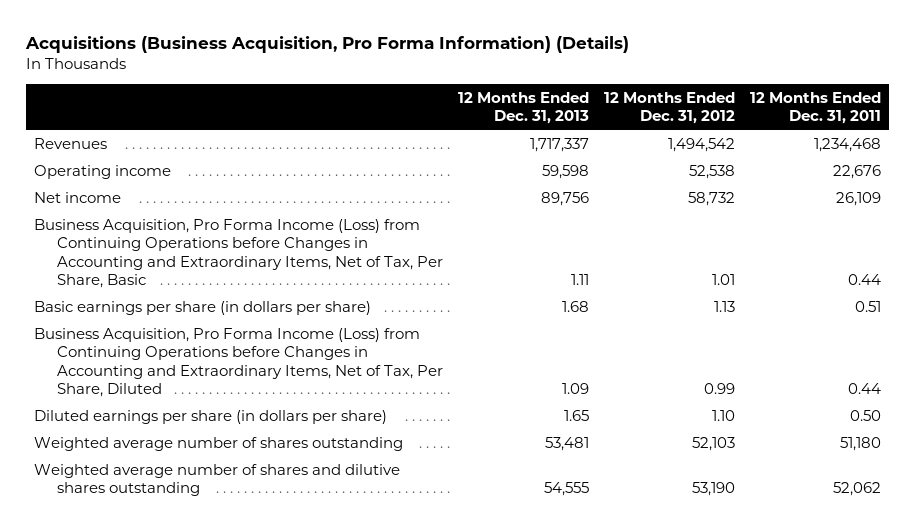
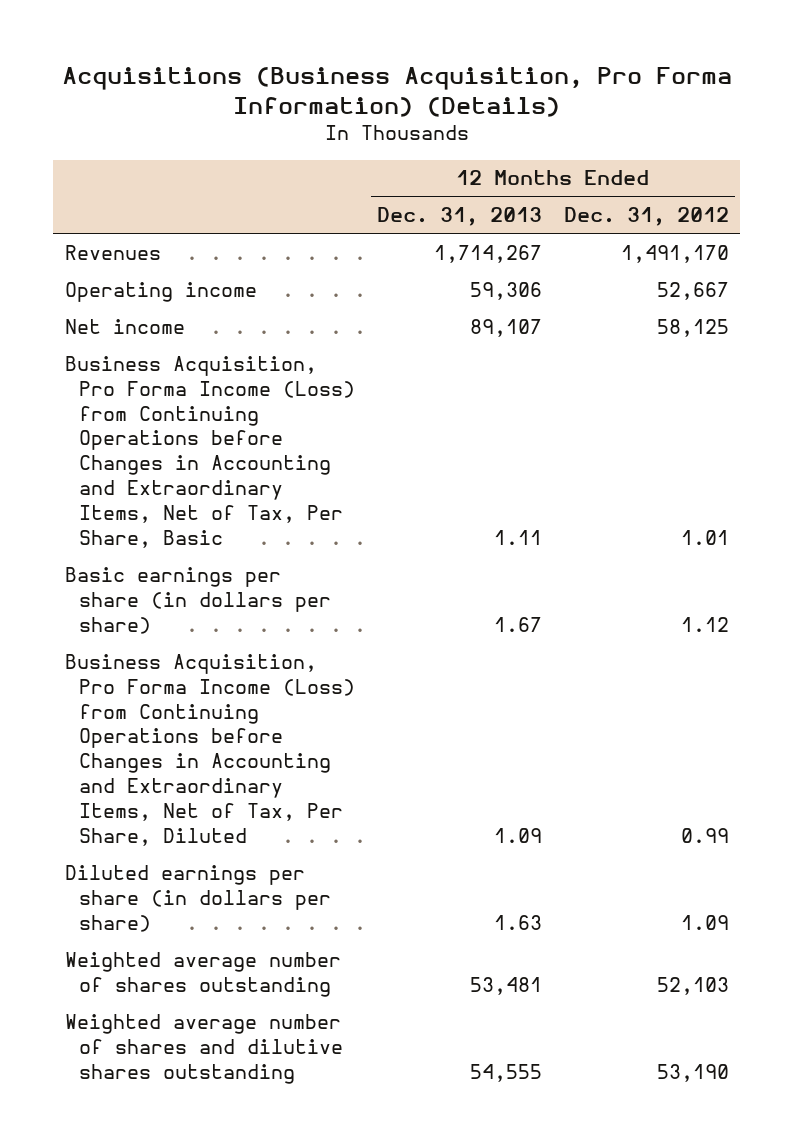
[750,91,882,125] 12 Months Ended Dec. 31, 2011 -> none
[529,137,589,152] 1,717,337 -> [434,244,543,263] 1,714,267
[668,137,736,152] 1,494,542 -> [621,244,730,263] 1,491,170
[541,164,589,179] 59,598 -> [470,281,543,300] 59,306
[689,164,736,179] 52,538 -> [657,281,730,300] 52,667
[540,191,589,206] 89,756 -> [470,318,543,337] 89,107
[688,191,736,206] 58,732 -> [657,318,730,337] 58,125
[561,300,589,312] 1.68 -> [494,616,543,632] 1.67
[714,300,736,312] 1.13 -> [681,616,730,632] 1.12
[563,409,589,421] 1.65 -> [494,914,543,930] 1.63
[712,409,736,421] 1.10 -> [681,914,730,930] 1.09

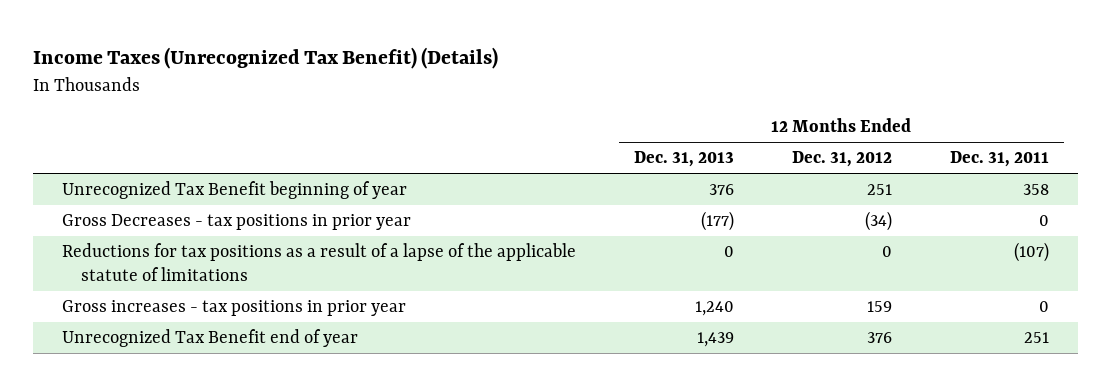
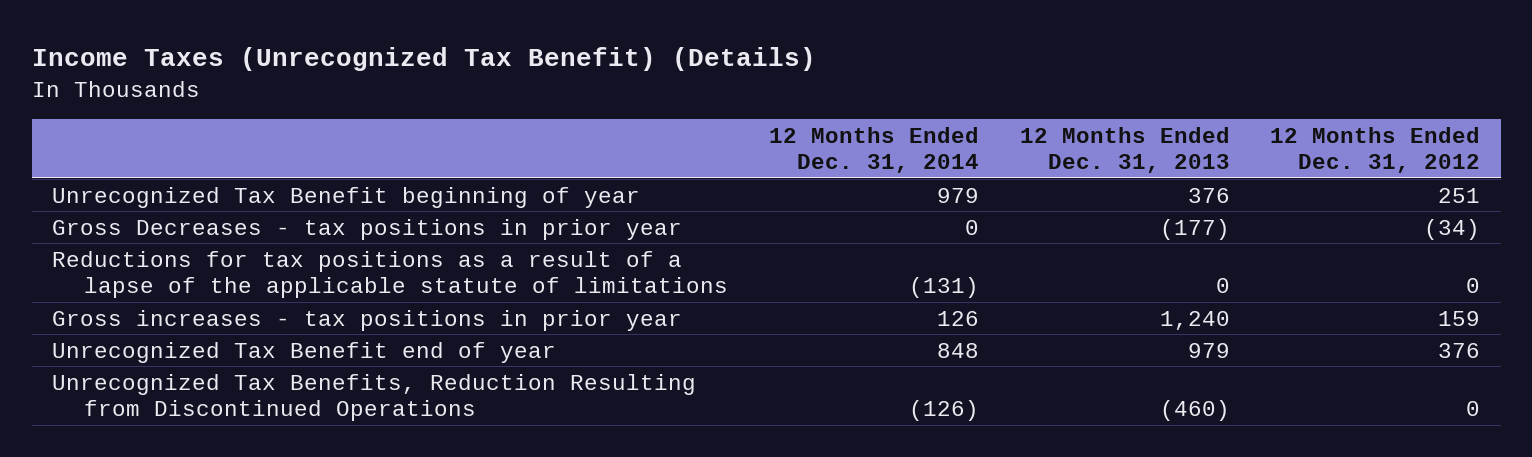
[950,151,1050,168] Dec. 31, 2011 -> none
none -> [768,126,979,173] 12 Months Ended Dec. 31, 2014
[696,332,734,348] 1,439 -> [1187,342,1230,358] 979
none -> [51,373,696,421] Unrecognized Tax Benefits, Reduction Resulting from Discontinued Operations

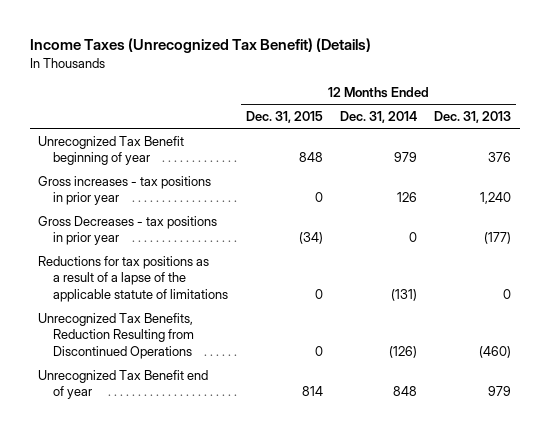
[1270,126,1481,173] 12 Months Ended Dec. 31, 2012 -> none
none -> [245,111,323,124] Dec. 31, 2015
[51,309,682,331] Gross increases - tax positions in prior year -> [38,175,212,206] Gross increases - tax positions in prior year
[51,341,556,363] Unrecognized Tax Benefit end of year -> [38,369,209,400] Unrecognized Tax Benefit end of year

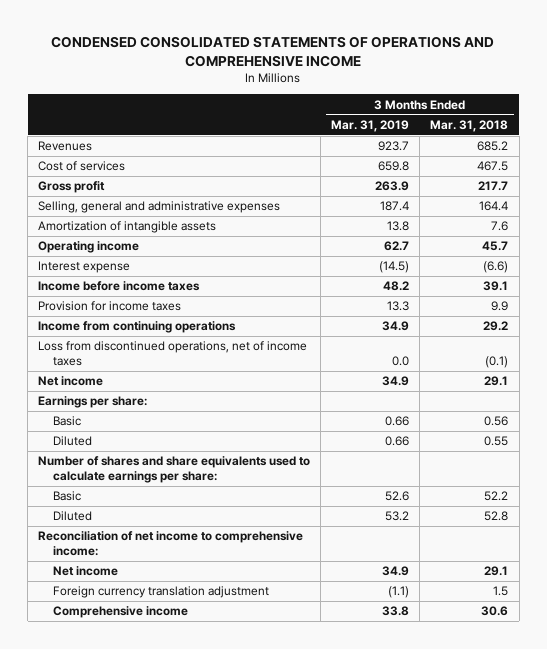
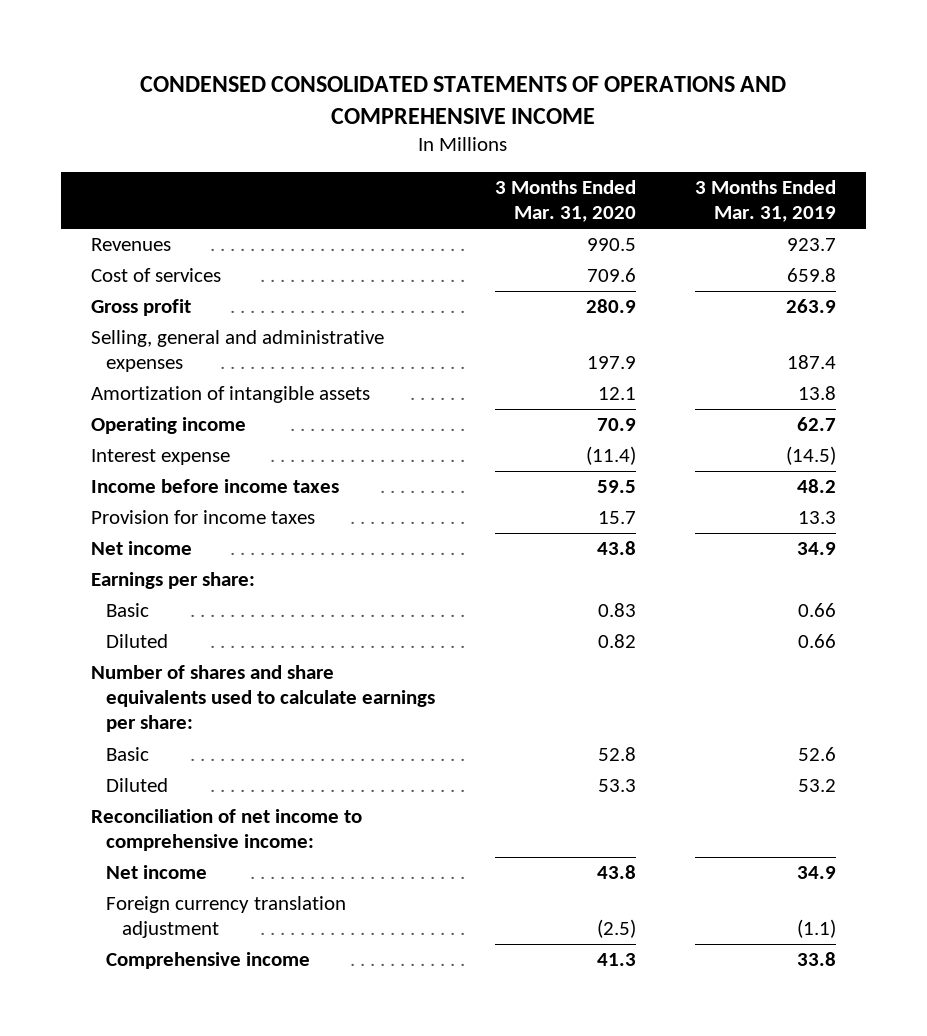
[430,120,509,133] Mar. 31, 2018 -> none
none -> [494,179,636,223] 3 Months Ended Mar. 31, 2020
[38,321,237,334] Income from continuing operations -> none
[38,341,308,366] Loss from discontinued operations, net of income taxes -> none

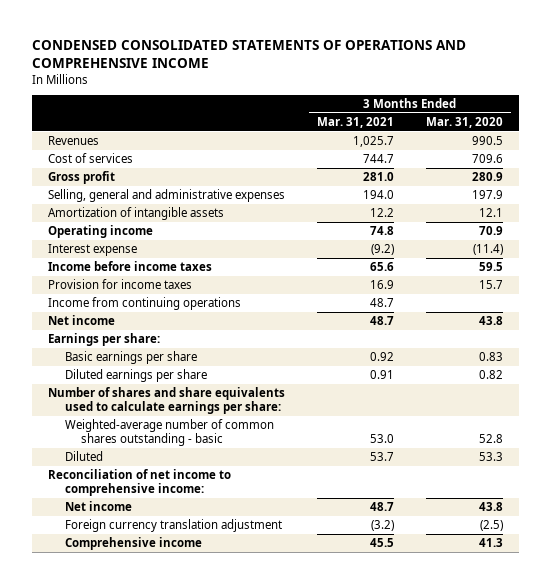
[695,179,837,223] 3 Months Ended Mar. 31, 2019 -> none
none -> [317,117,395,129] Mar. 31, 2021
none -> [48,297,242,311] Income from continuing operations
[106,603,150,618] Basic -> [64,351,197,365] Basic earnings per share
[106,634,169,649] Diluted -> [64,369,207,383] Diluted earnings per share
[106,747,150,762] Basic -> [64,419,274,447] Weighted-average number of common shares outstanding - basic

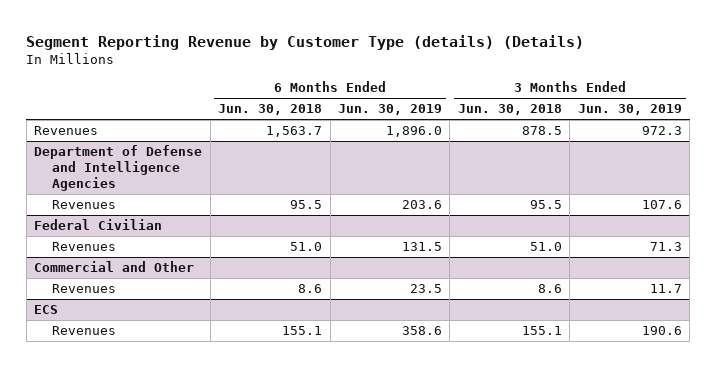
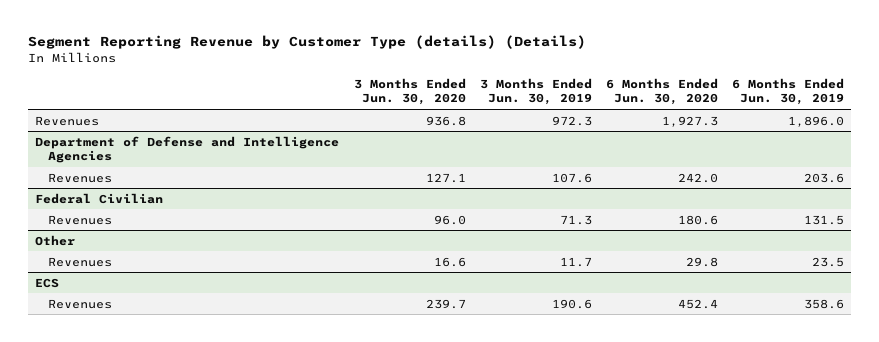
[218,104,323,116] Jun. 30, 2018 -> none
[457,104,562,116] Jun. 30, 2018 -> none
none -> [353,77,466,106] 3 Months Ended Jun. 30, 2020
none -> [605,77,718,106] 6 Months Ended Jun. 30, 2020
[34,261,195,273] Commercial and Other -> [35,234,76,246] Other

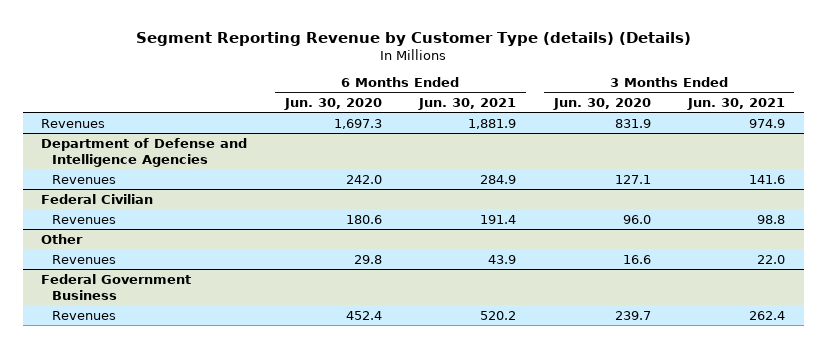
[479,77,592,106] 3 Months Ended Jun. 30, 2019 -> none
[731,77,844,106] 6 Months Ended Jun. 30, 2019 -> none
none -> [418,98,517,111] Jun. 30, 2021
none -> [686,98,785,111] Jun. 30, 2021
[425,115,466,126] 936.8 -> [614,118,651,128] 831.9
[661,115,718,127] 1,927.3 -> [333,118,382,129] 1,697.3
[35,277,60,288] ECS -> none
none -> [41,273,192,300] Federal Government Business

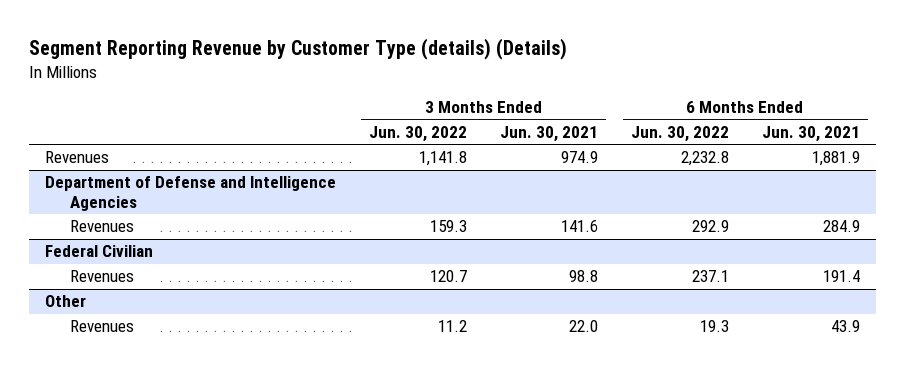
[283,98,382,111] Jun. 30, 2020 -> none
[552,98,651,111] Jun. 30, 2020 -> none
none -> [369,125,468,142] Jun. 30, 2022
none -> [630,125,729,142] Jun. 30, 2022
[41,273,192,300] Federal Government Business -> none
[51,310,116,320] Revenues -> none

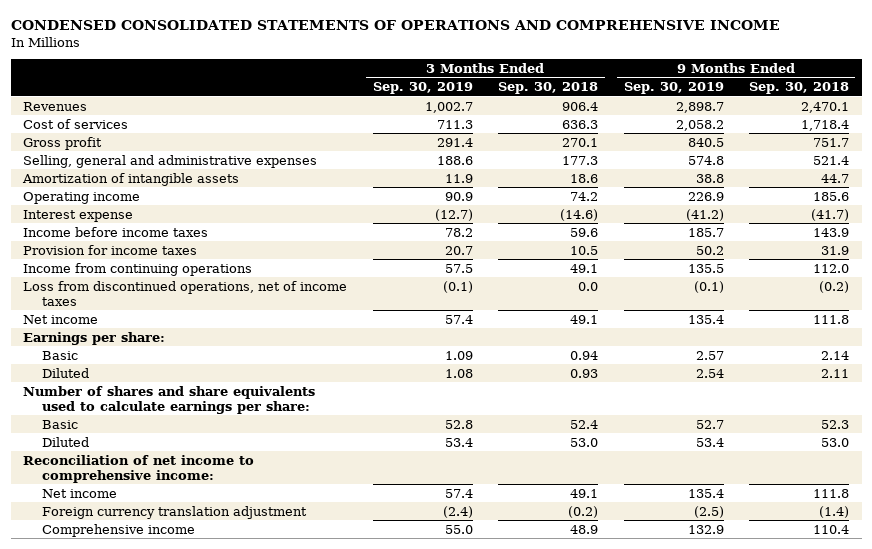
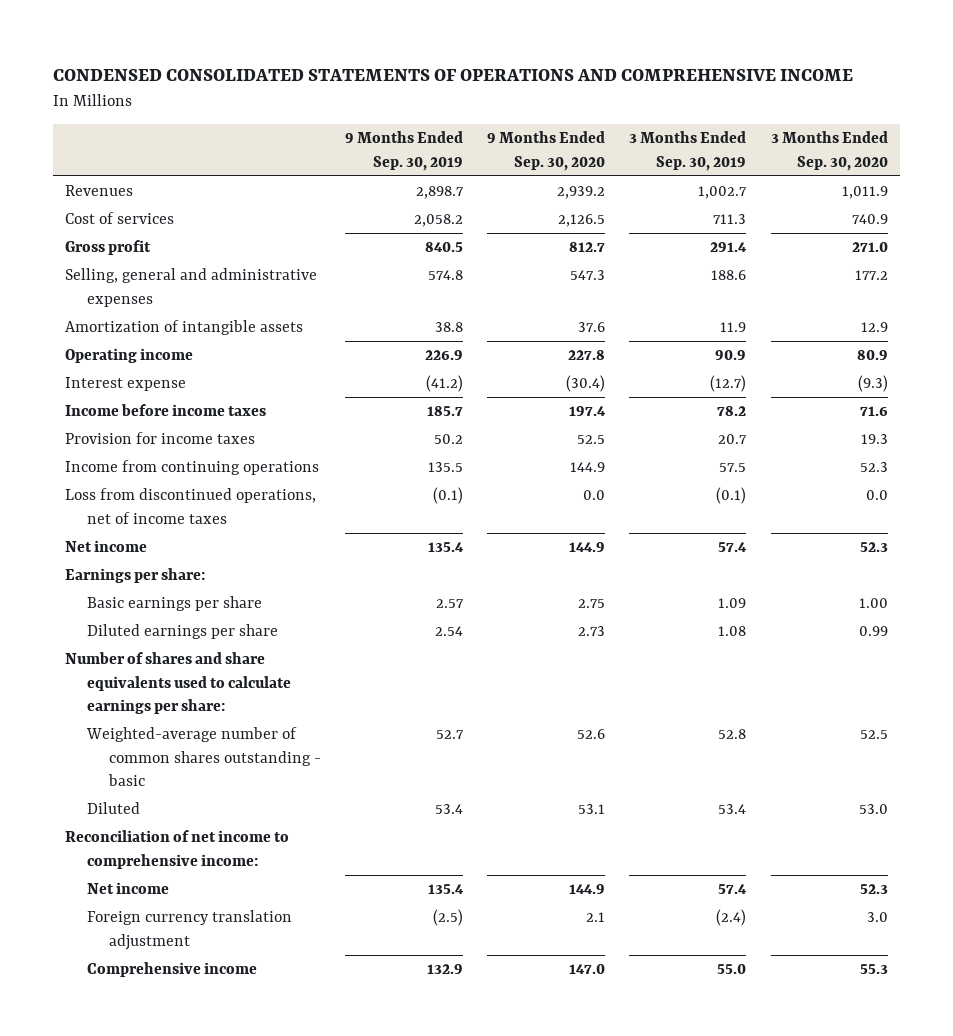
[498,82,599,95] Sep. 30, 2018 -> none
[748,82,849,95] Sep. 30, 2018 -> none
none -> [487,131,606,171] 9 Months Ended Sep. 30, 2020
none -> [770,131,888,171] 3 Months Ended Sep. 30, 2020
[41,350,78,360] Basic -> [86,596,262,612] Basic earnings per share
[41,367,89,378] Diluted -> [86,624,278,640] Diluted earnings per share
[41,419,78,429] Basic -> [85,727,321,786] Weighted-average number of common shares outstanding - basic

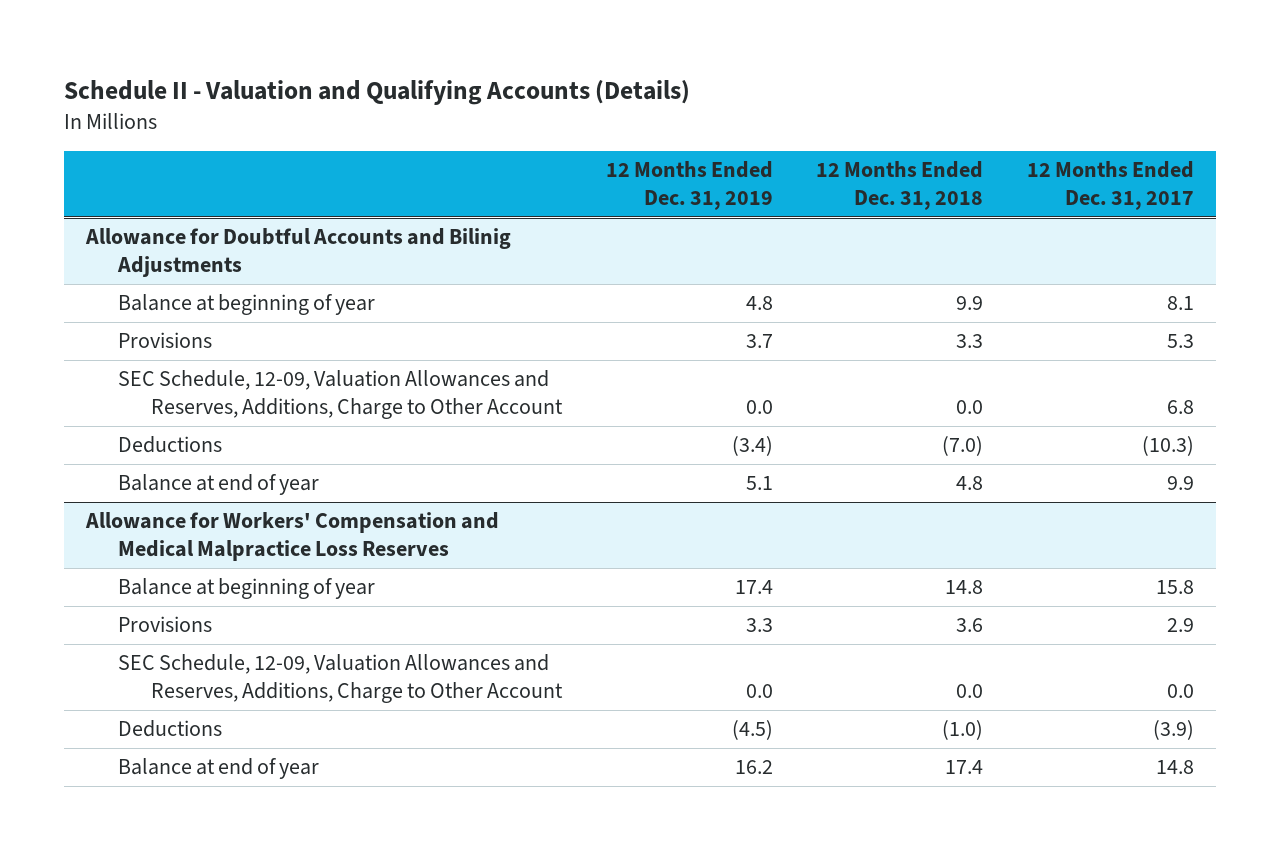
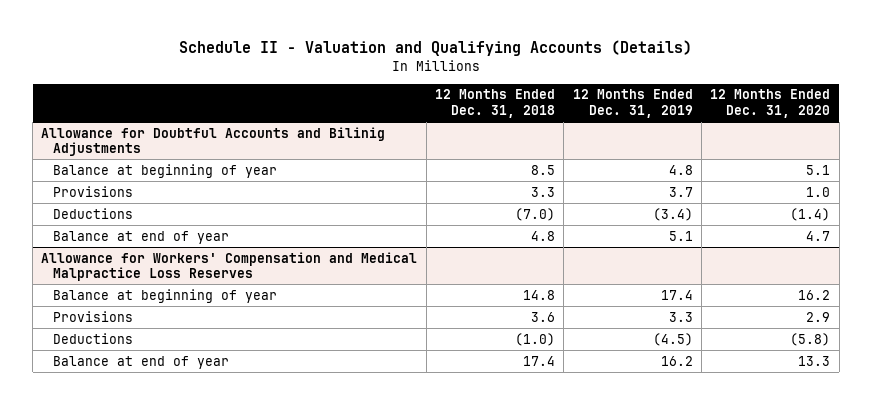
[1027,161,1195,211] 12 Months Ended Dec. 31, 2017 -> none
none -> [710,89,831,118] 12 Months Ended Dec. 31, 2020
[956,296,984,311] 9.9 -> [531,164,556,175] 8.5
[118,370,563,420] SEC Schedule, 12-09, Valuation Allowances and Reserves, Additions, Charge to Other Account -> none
[118,654,563,704] SEC Schedule, 12-09, Valuation Allowances and Reserves, Additions, Charge to Other Account -> none

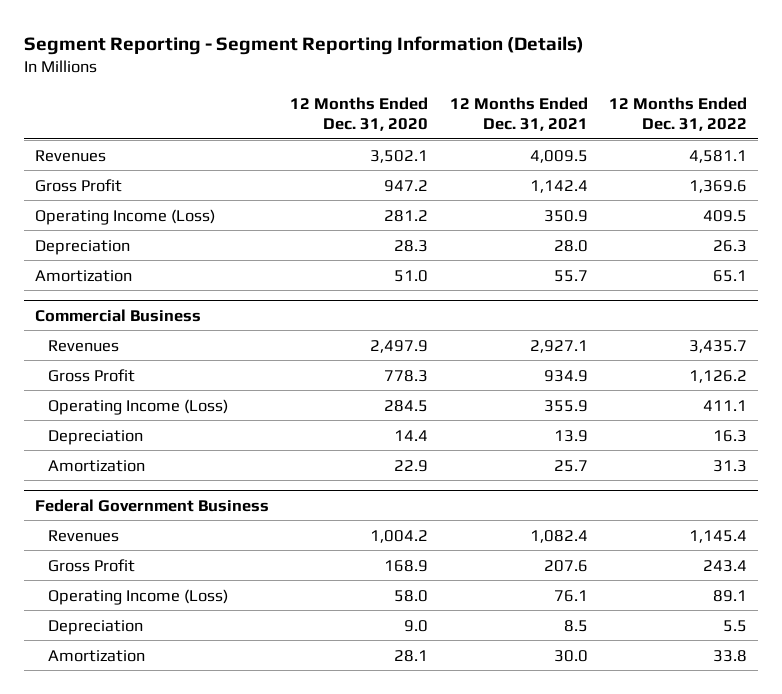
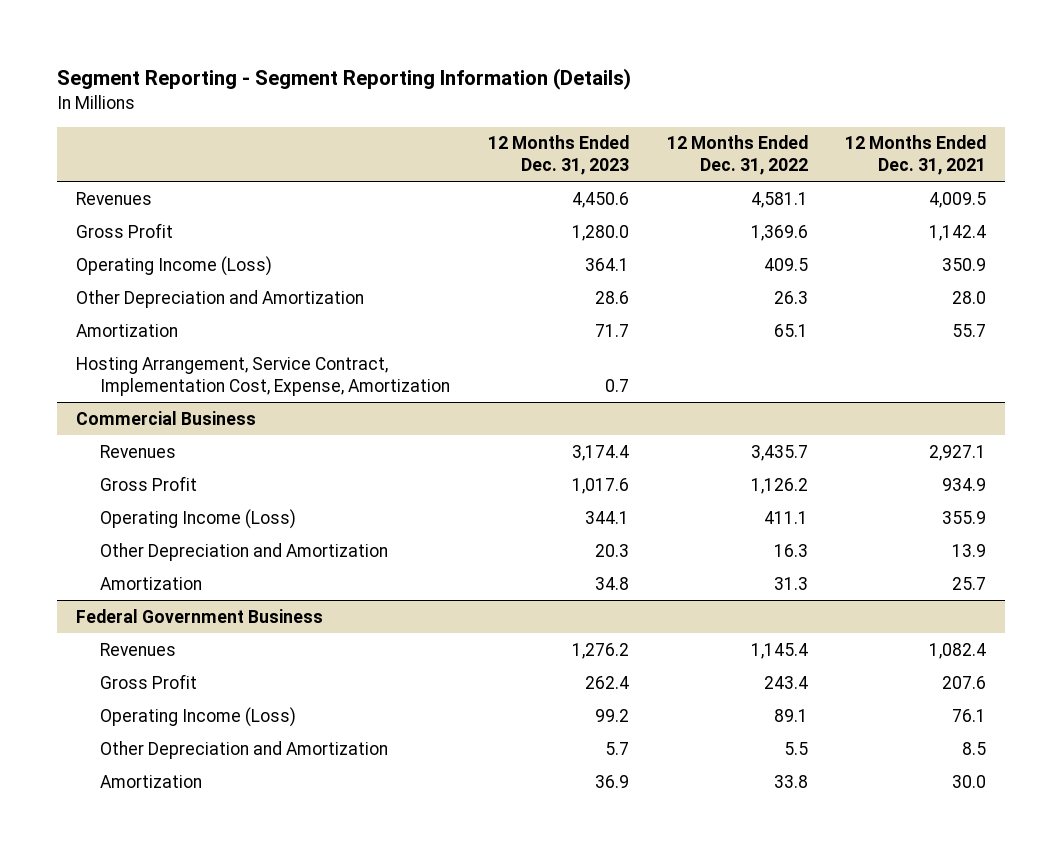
[290,97,429,132] 12 Months Ended Dec. 31, 2020 -> none
none -> [487,135,629,176] 12 Months Ended Dec. 31, 2023
[34,239,130,255] Depreciation -> [76,289,365,308] Other Depreciation and Amortization
none -> [76,356,450,396] Hosting Arrangement, Service Contract, Implementation Cost, Expense, Amortization
[48,429,144,445] Depreciation -> [99,542,388,561] Other Depreciation and Amortization
[48,619,144,635] Depreciation -> [99,740,388,759] Other Depreciation and Amortization

